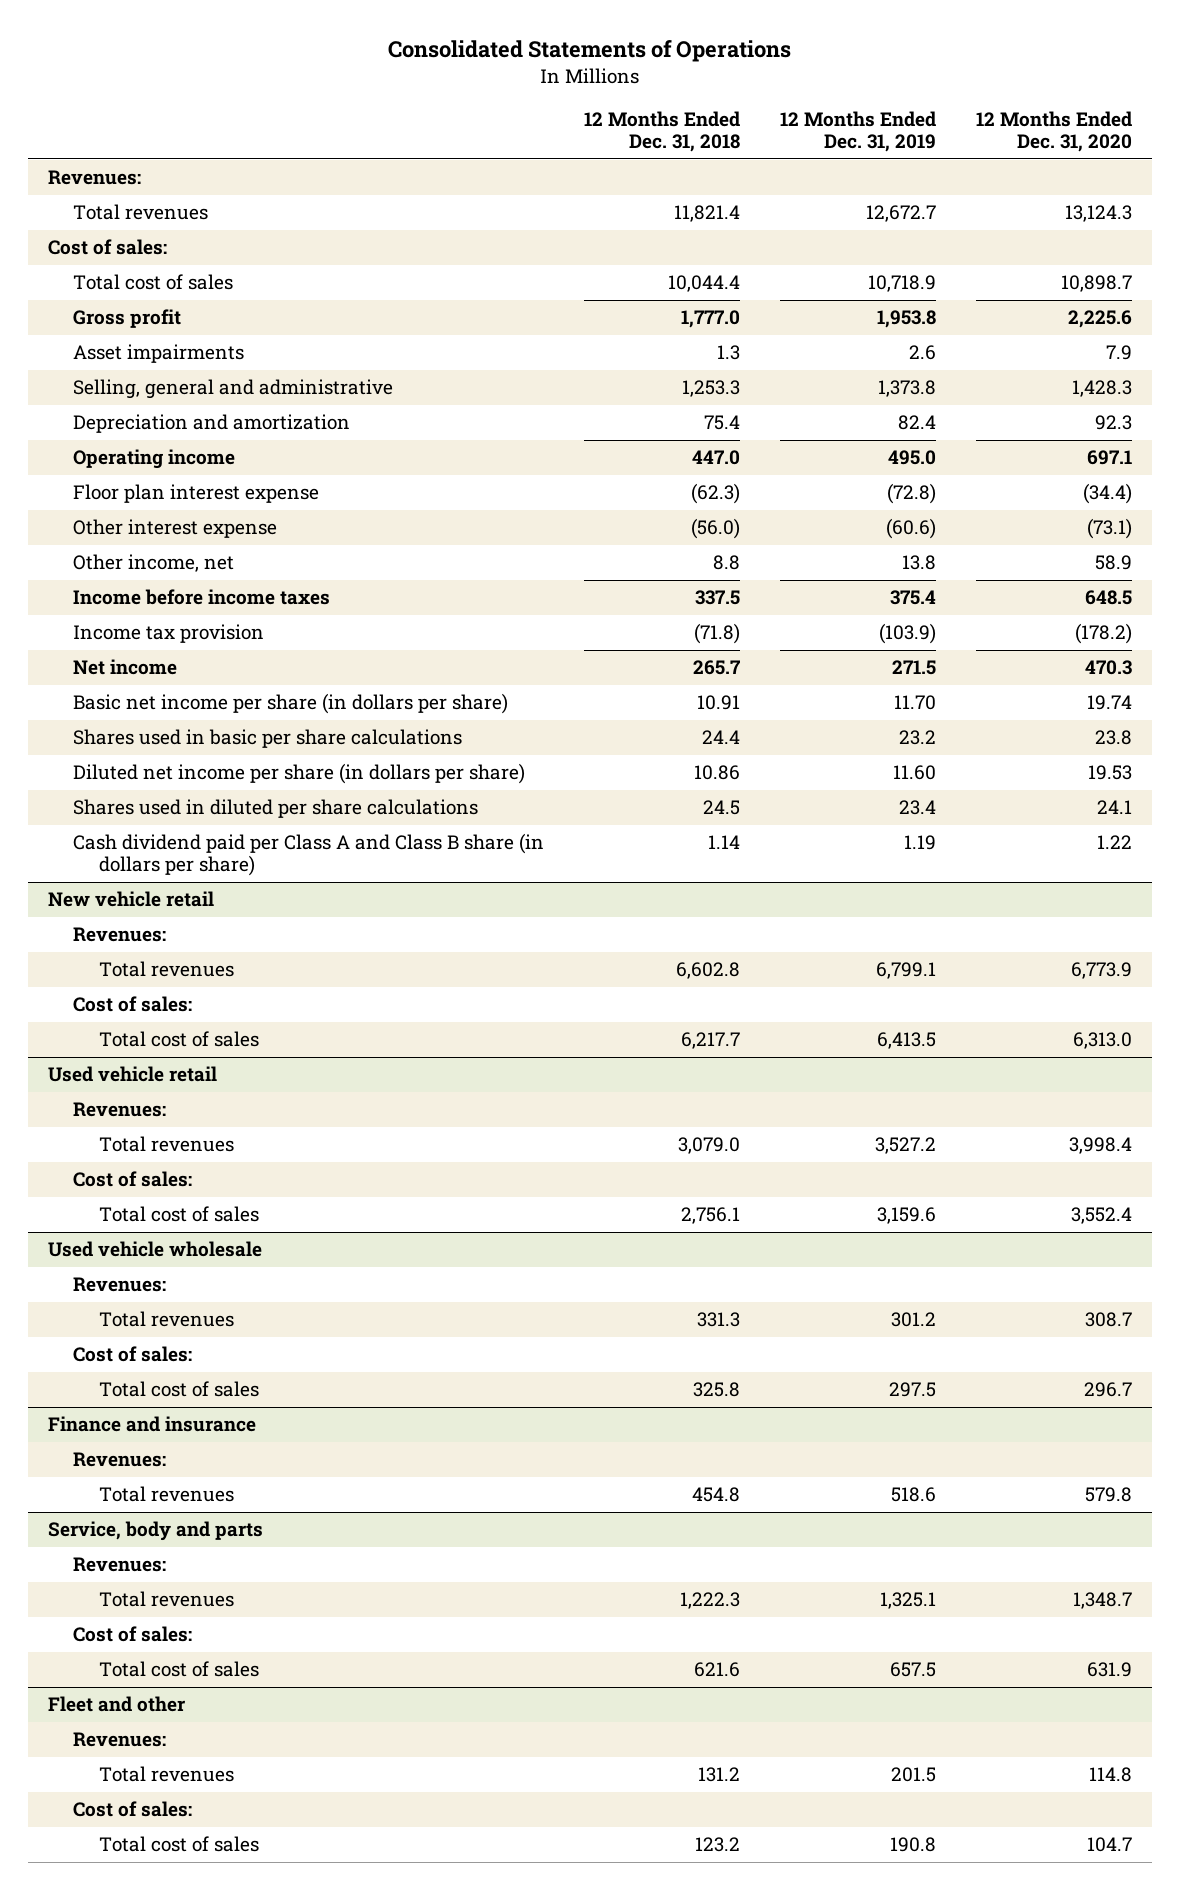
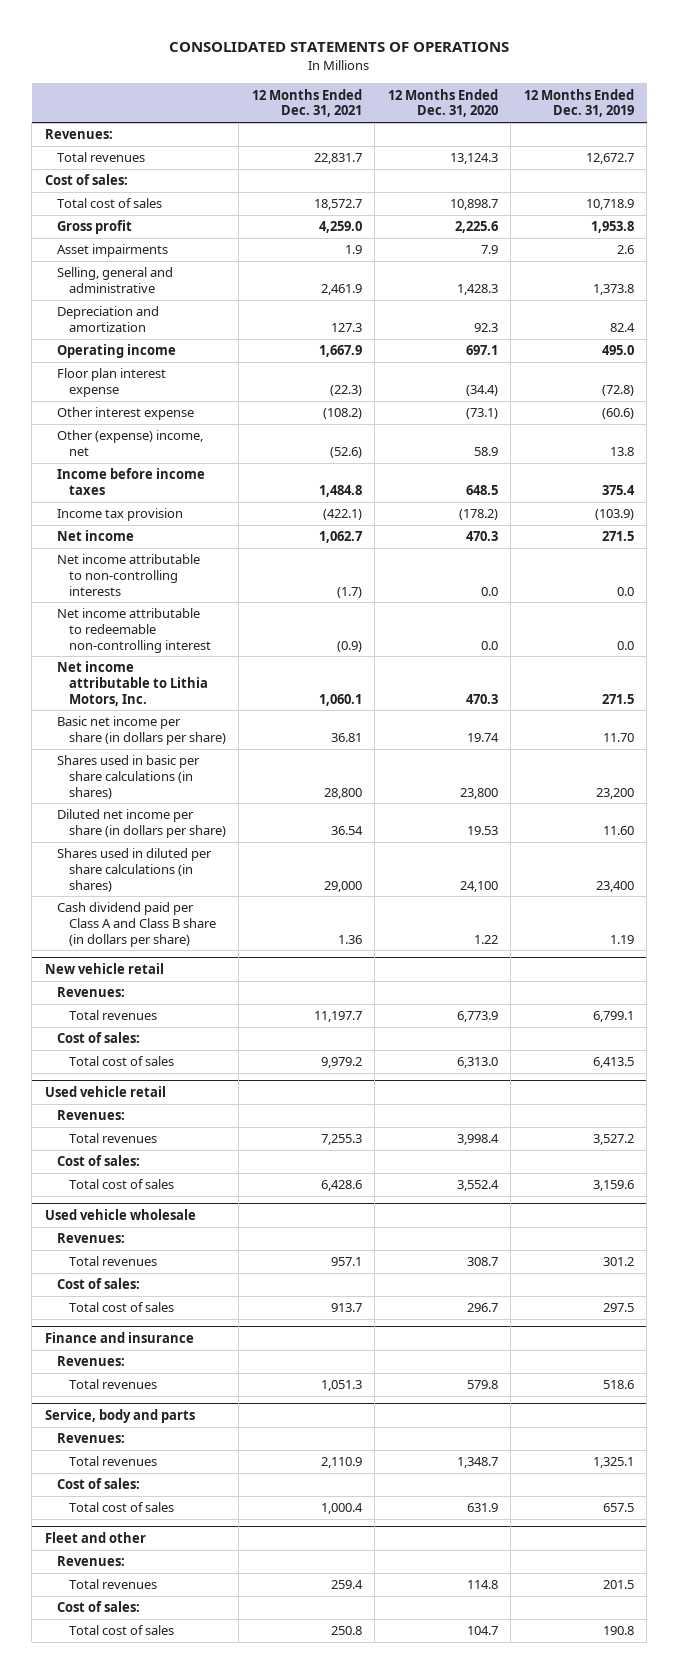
[387,40,791,63] Consolidated Statements of Operations -> [169,42,510,53] CONSOLIDATED STATEMENTS OF OPERATIONS
[584,110,741,152] 12 Months Ended Dec. 31, 2018 -> none
none -> [251,88,362,118] 12 Months Ended Dec. 31, 2021
[73,554,235,573] Other income, net -> [56,430,203,456] Other (expense) income, net
none -> [56,554,200,596] Net income attributable to non-controlling interests
none -> [56,608,211,653] Net income attributable to redeemable non-controlling interest
none -> [56,661,208,706] Net income attributable to Lithia Motors, Inc.
[73,729,463,749] Shares used in basic per share calculations -> [56,755,200,799] Shares used in basic per share calculations (in shares)
[899,730,937,746] 23.2 -> [595,787,634,799] 23,200
[1094,730,1132,746] 23.8 -> [459,787,498,799] 23,800
[73,799,479,819] Shares used in diluted per share calculations -> [56,848,212,892] Shares used in diluted per share calculations (in shares)
[899,800,937,816] 23.4 -> [595,880,634,892] 23,400
[1096,800,1132,815] 24.1 -> [459,880,498,892] 24,100

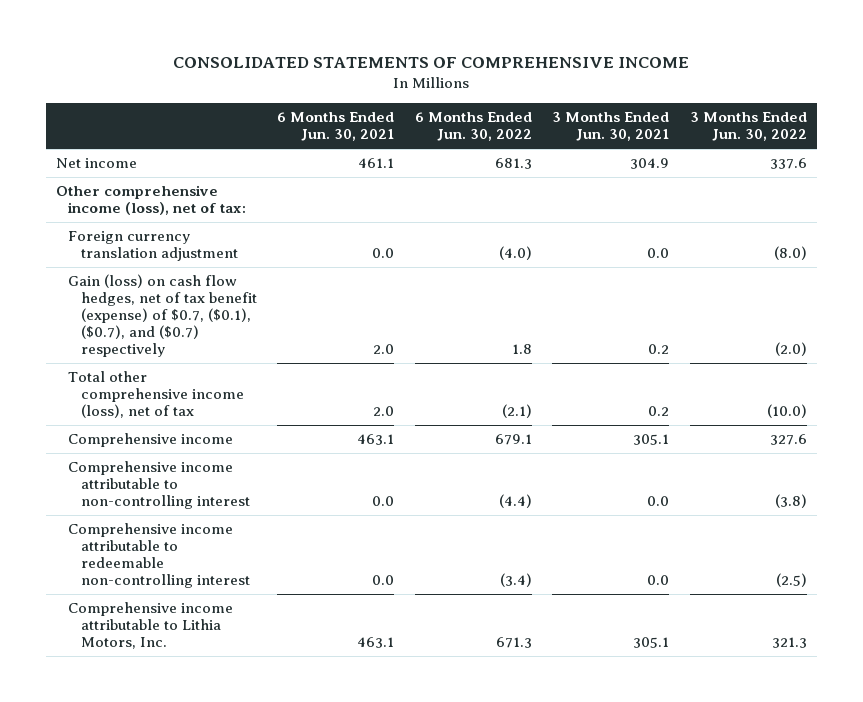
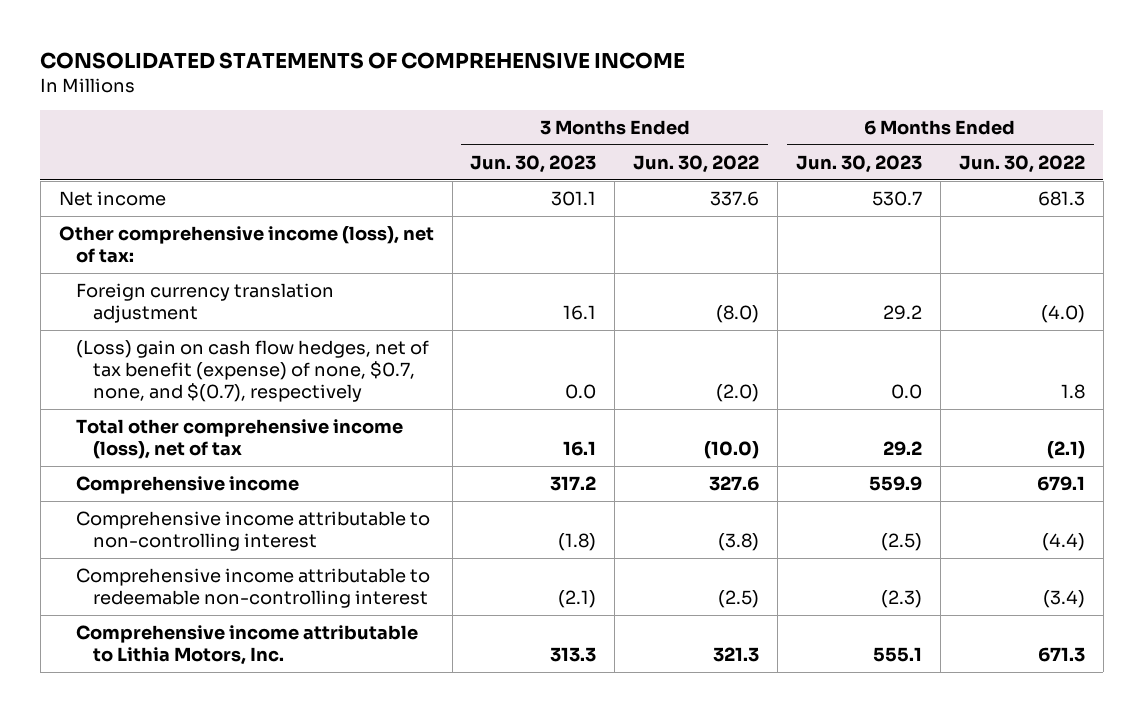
[277,112,395,142] 6 Months Ended Jun. 30, 2021 -> none
[552,112,670,142] 3 Months Ended Jun. 30, 2021 -> none
none -> [470,154,597,173] Jun. 30, 2023
none -> [795,154,922,173] Jun. 30, 2023
[68,274,257,358] Gain (loss) on cash flow hedges, net of tax benefit (expense) of $0.7, ($0.1), ($0.7), and ($0.7) respectively -> [75,339,429,403] (Loss) gain on cash flow hedges, net of tax benefit (expense) of none, $0.7, none, and $(0.7), respectively

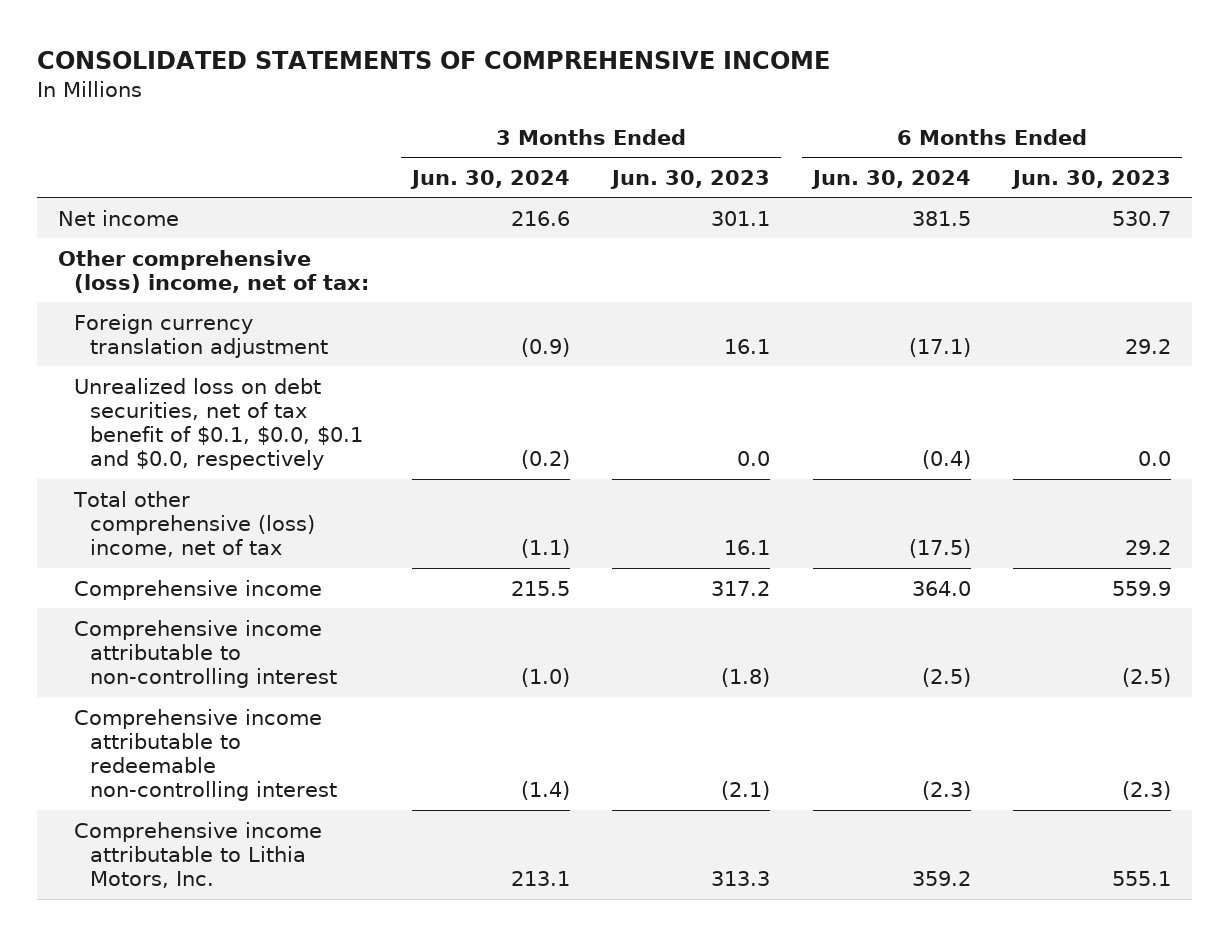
[633,154,760,173] Jun. 30, 2022 -> none
[958,154,1085,173] Jun. 30, 2022 -> none
none -> [409,169,570,189] Jun. 30, 2024
none -> [810,169,971,189] Jun. 30, 2024
[58,225,434,264] Other comprehensive income (loss), net of tax: -> [58,249,370,293] Other comprehensive (loss) income, net of tax:
[75,339,429,403] (Loss) gain on cash flow hedges, net of tax benefit (expense) of none, $0.7, none, and $(0.7), respectively -> none
none -> [74,377,364,471] Unrealized loss on debt securities, net of tax benefit of $0.1, $0.0, $0.1 and $0.0, respectively
[75,418,403,460] Total other comprehensive income (loss), net of tax -> [73,490,316,557] Total other comprehensive (loss) income, net of tax

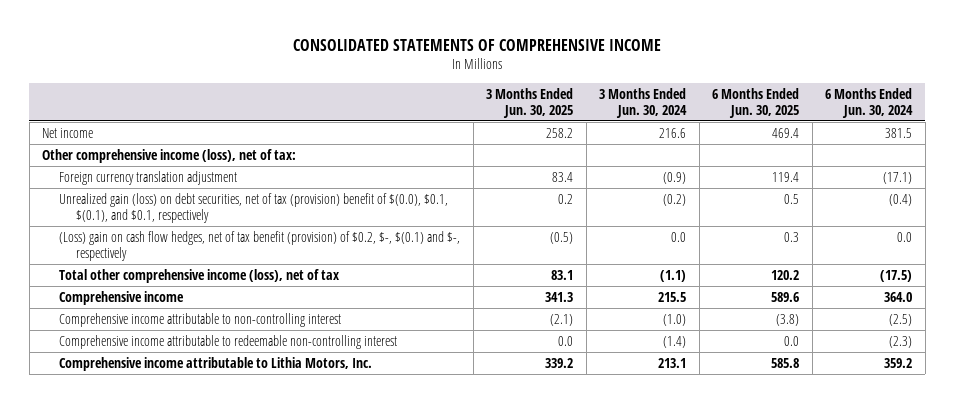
[610,169,771,189] Jun. 30, 2023 -> none
[1011,169,1172,189] Jun. 30, 2023 -> none
none -> [486,87,574,118] 3 Months Ended Jun. 30, 2025
none -> [712,87,800,118] 6 Months Ended Jun. 30, 2025
[58,249,370,293] Other comprehensive (loss) income, net of tax: -> [42,148,297,163] Other comprehensive income (loss), net of tax:
[74,377,364,471] Unrealized loss on debt securities, net of tax benefit of $0.1, $0.0, $0.1 and $0.0, respectively -> [59,192,449,223] Unrealized gain (loss) on debt securities, net of tax (provision) benefit of $(0.0), $0.1, $(0.1), and $0.1, respectively
none -> [59,230,461,261] (Loss) gain on cash flow hedges, net of tax benefit (provision) of $0.2, $-, $(0.1) and $-, respectively
[73,490,316,557] Total other comprehensive (loss) income, net of tax -> [59,268,340,283] Total other comprehensive income (loss), net of tax

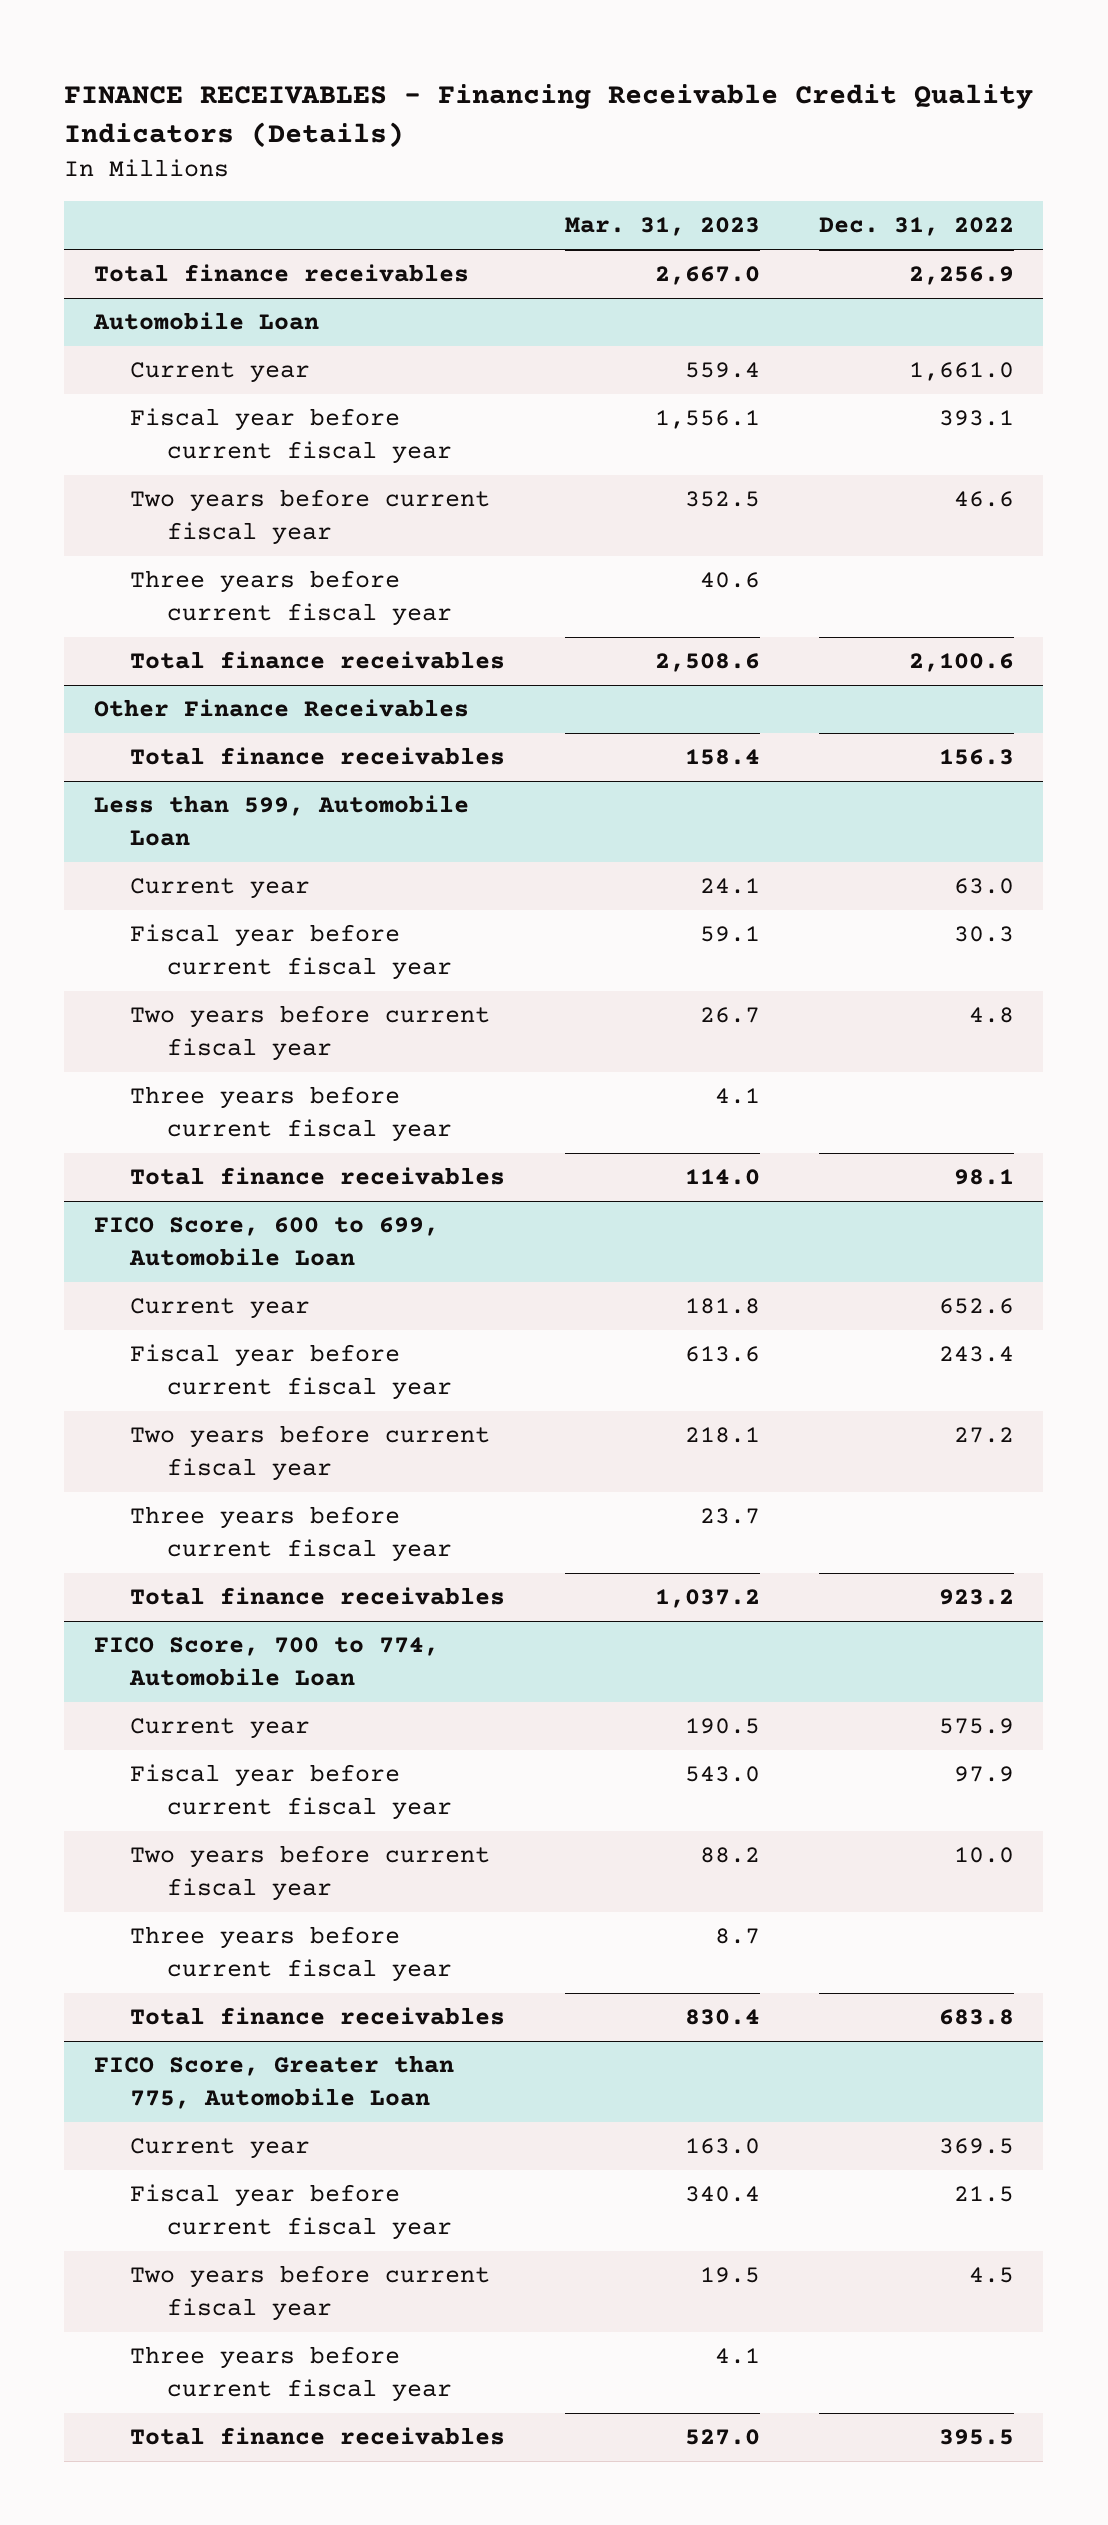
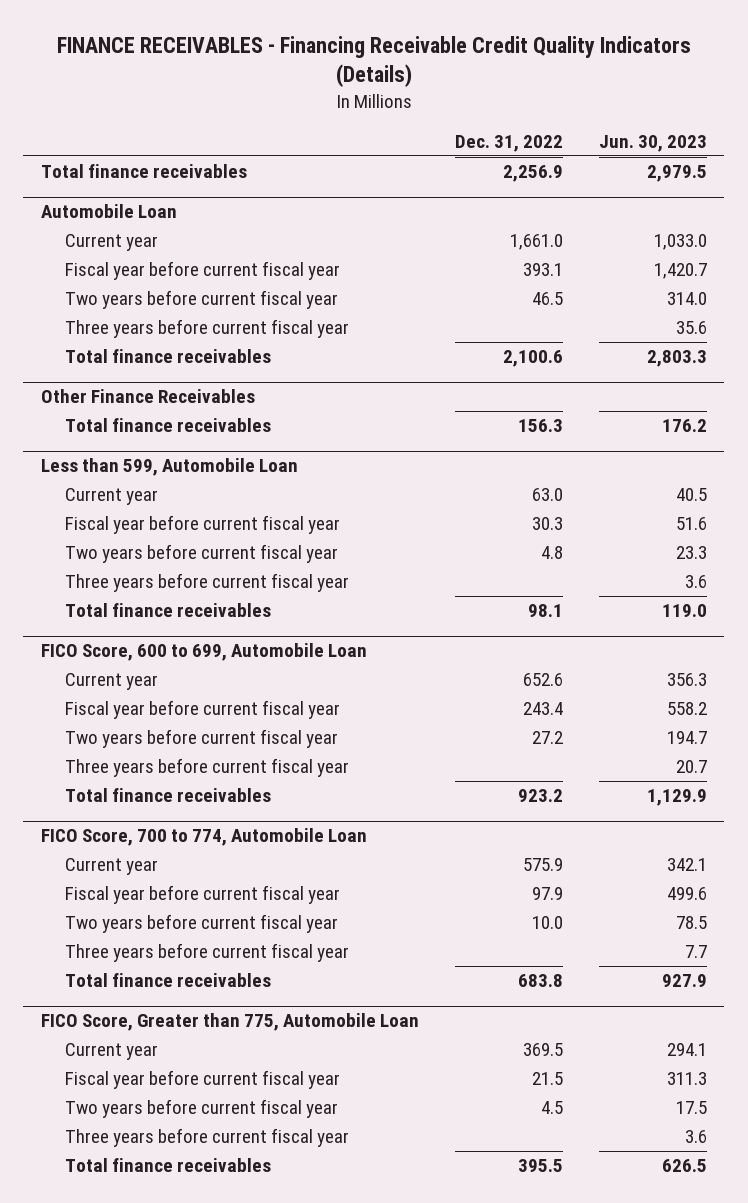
[564,217,760,237] Mar. 31, 2023 -> none
none -> [598,135,707,153] Jun. 30, 2023
[953,491,1014,508] 46.6 -> [531,292,563,306] 46.5

